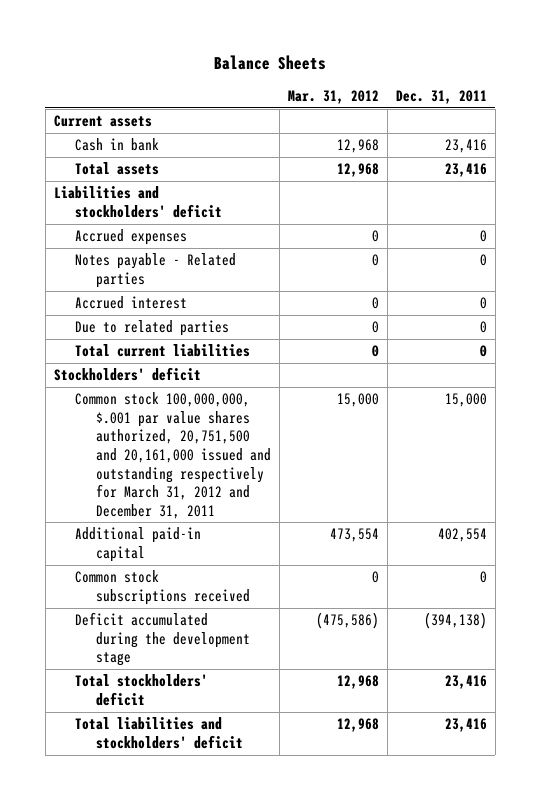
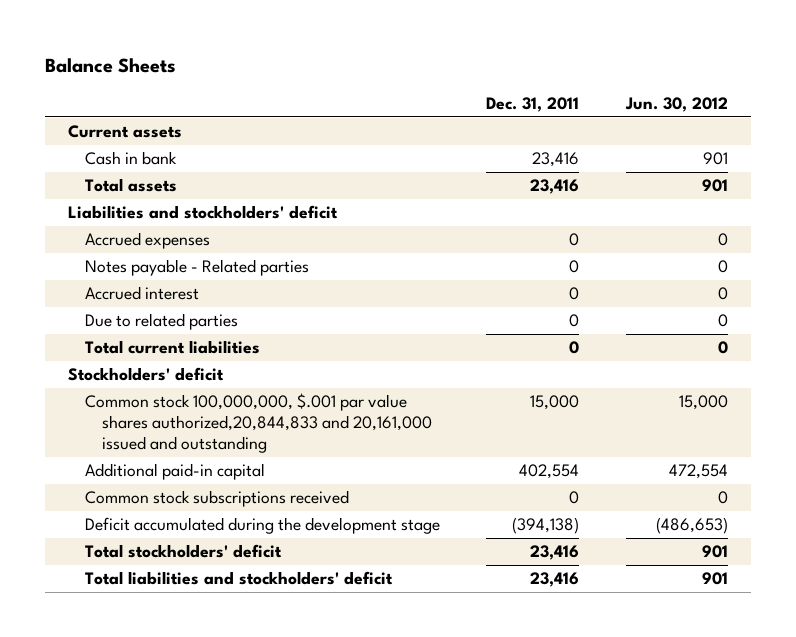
[287,89,379,104] Mar. 31, 2012 -> none
none -> [624,96,728,112] Jun. 30, 2012
[75,392,272,519] Common stock 100,000,000, $.001 par value shares authorized, 20,751,500 and 20,161,000 issued and outstanding respectively for March 31, 2012 and December 31, 2011 -> [84,393,432,454] Common stock 100,000,000, $.001 par value shares authorized,20,844,833 and 20,161,000 issued and outstanding

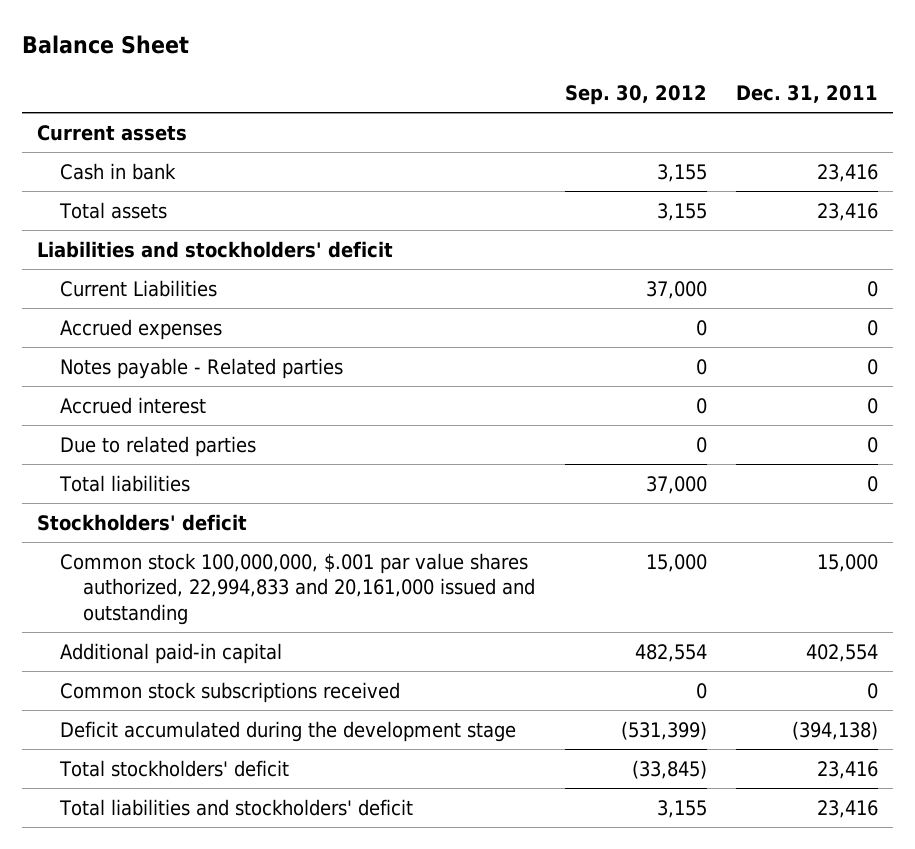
[44,58,176,74] Balance Sheets -> [21,34,189,54] Balance Sheet
[624,96,728,112] Jun. 30, 2012 -> none
none -> [564,84,707,105] Sep. 30, 2012
none -> [59,279,217,297] Current Liabilities
[84,340,260,355] Total current liabilities -> [58,474,190,492] Total liabilities
[84,393,432,454] Common stock 100,000,000, $.001 par value shares authorized,20,844,833 and 20,161,000 issued and outstanding -> [59,552,535,625] Common stock 100,000,000, $.001 par value shares authorized, 22,994,833 and 20,161,000 issued and outstanding

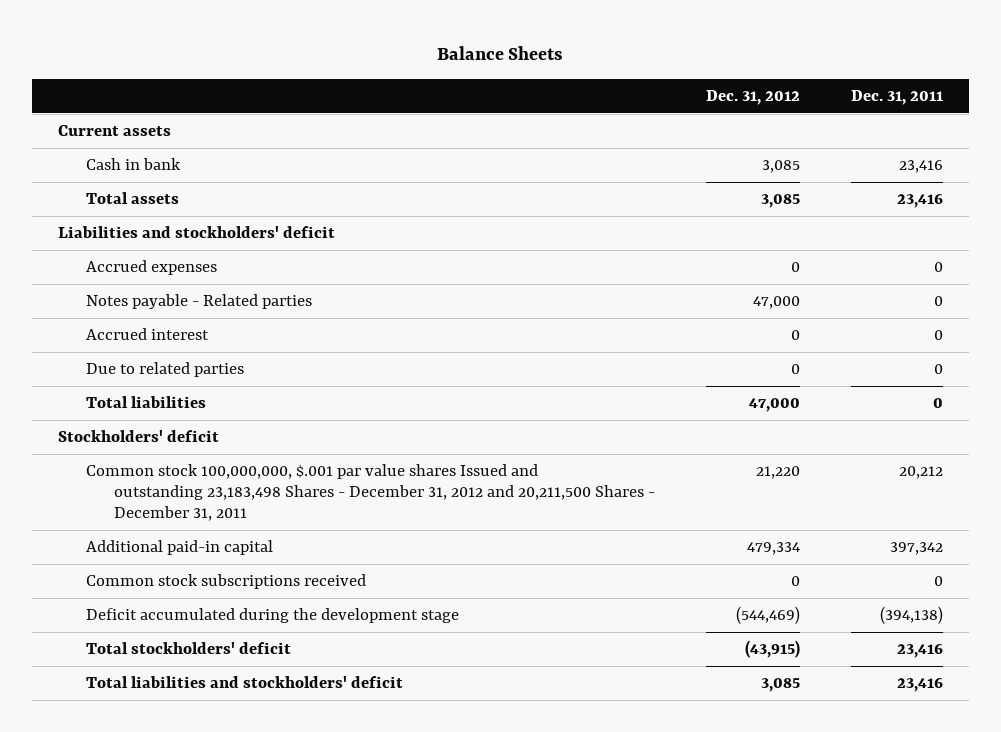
[21,34,189,54] Balance Sheet -> [437,46,564,61] Balance Sheets
[564,84,707,105] Sep. 30, 2012 -> none
none -> [706,89,801,105] Dec. 31, 2012
[59,279,217,297] Current Liabilities -> none
[59,552,535,625] Common stock 100,000,000, $.001 par value shares authorized, 22,994,833 and 20,161,000 issued and outstanding -> [85,464,656,522] Common stock 100,000,000, $.001 par value shares Issued and outstanding 23,183,498 Shares - December 31, 2012 and 20,211,500 Shares - December 31, 2011
[817,553,879,572] 15,000 -> [899,466,944,480] 20,212
[806,643,879,662] 402,554 -> [890,542,944,556] 397,342

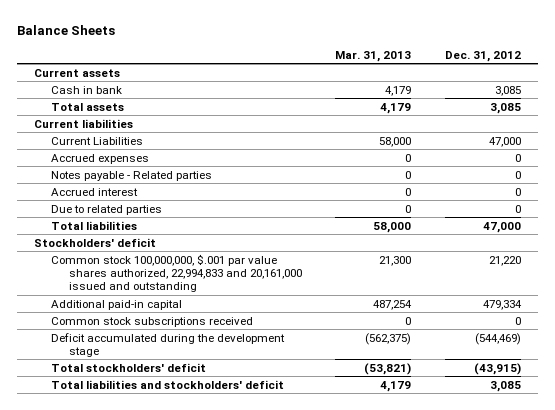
[851,89,944,105] Dec. 31, 2011 -> none
none -> [335,50,412,62] Mar. 31, 2013
[57,226,335,239] Liabilities and stockholders' deficit -> none
none -> [33,118,133,128] Current liabilities
none -> [51,136,144,145] Current Liabilities
[753,296,801,310] 47,000 -> [514,170,521,179] 0
[85,464,656,522] Common stock 100,000,000, $.001 par value shares Issued and outstanding 23,183,498 Shares - December 31, 2012 and 20,211,500 Shares - December 31, 2011 -> [51,253,302,293] Common stock 100,000,000, $.001 par value shares authorized, 22,994,833 and 20,161,000 issued and outstanding

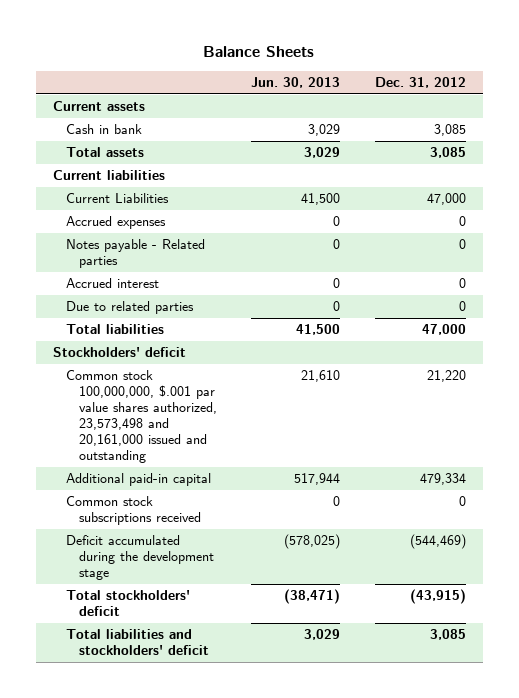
[335,50,412,62] Mar. 31, 2013 -> none
none -> [251,77,341,89] Jun. 30, 2013
[51,253,302,293] Common stock 100,000,000, $.001 par value shares authorized, 22,994,833 and 20,161,000 issued and outstanding -> [66,370,218,464] Common stock 100,000,000, $.001 par value shares authorized, 23,573,498 and 20,161,000 issued and outstanding

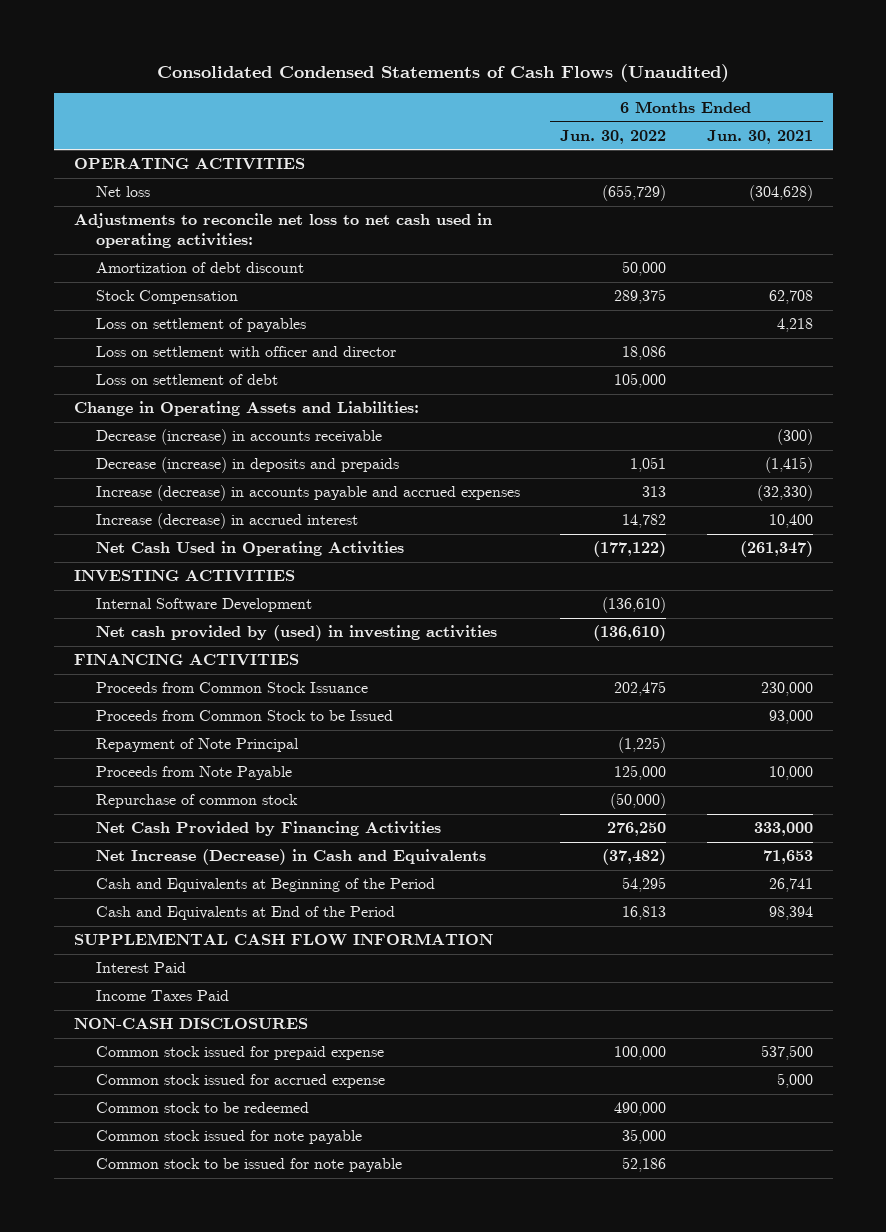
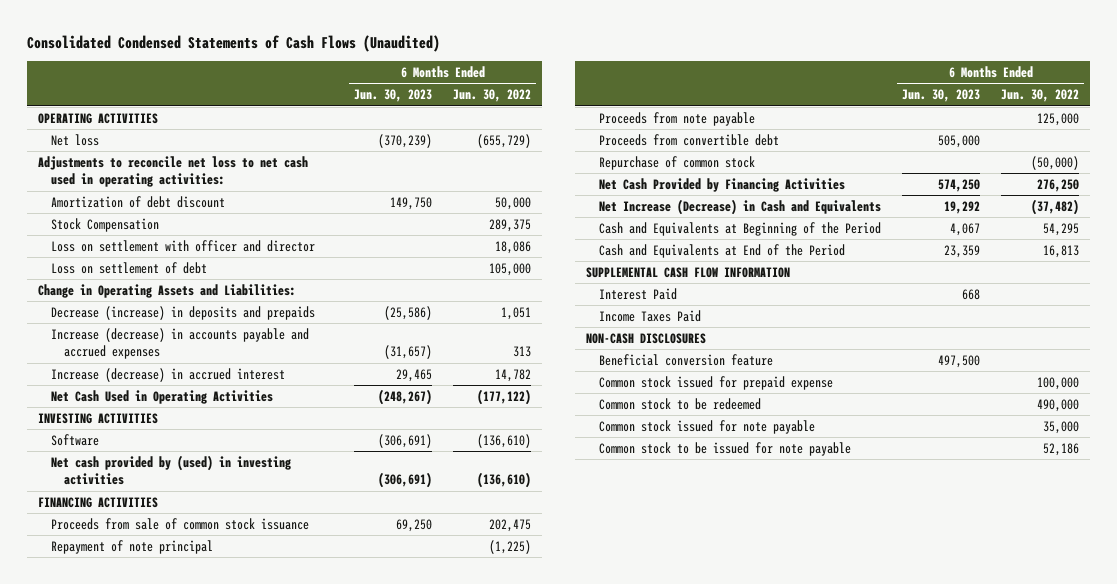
[706,129,813,144] Jun. 30, 2021 -> none
none -> [354,89,433,103] Jun. 30, 2023
[95,318,306,333] Loss on settlement of payables -> none
[95,429,382,446] Decrease (increase) in accounts receivable -> none
[95,598,312,613] Internal Software Development -> [50,433,99,446] Software
[95,710,393,722] Proceeds from Common Stock to be Issued -> none
[95,682,368,694] Proceeds from Common Stock Issuance -> [50,517,309,530] Proceeds from sale of common stock issuance
[95,738,299,753] Repayment of Note Principal -> [50,539,213,554] Repayment of note principal
[95,766,292,781] Proceeds from Note Payable -> [598,111,755,126] Proceeds from note payable
none -> [598,133,779,146] Proceeds from convertible debt
none -> [598,353,773,366] Beneficial conversion feature
[95,1074,385,1089] Common stock issued for accrued expense -> none

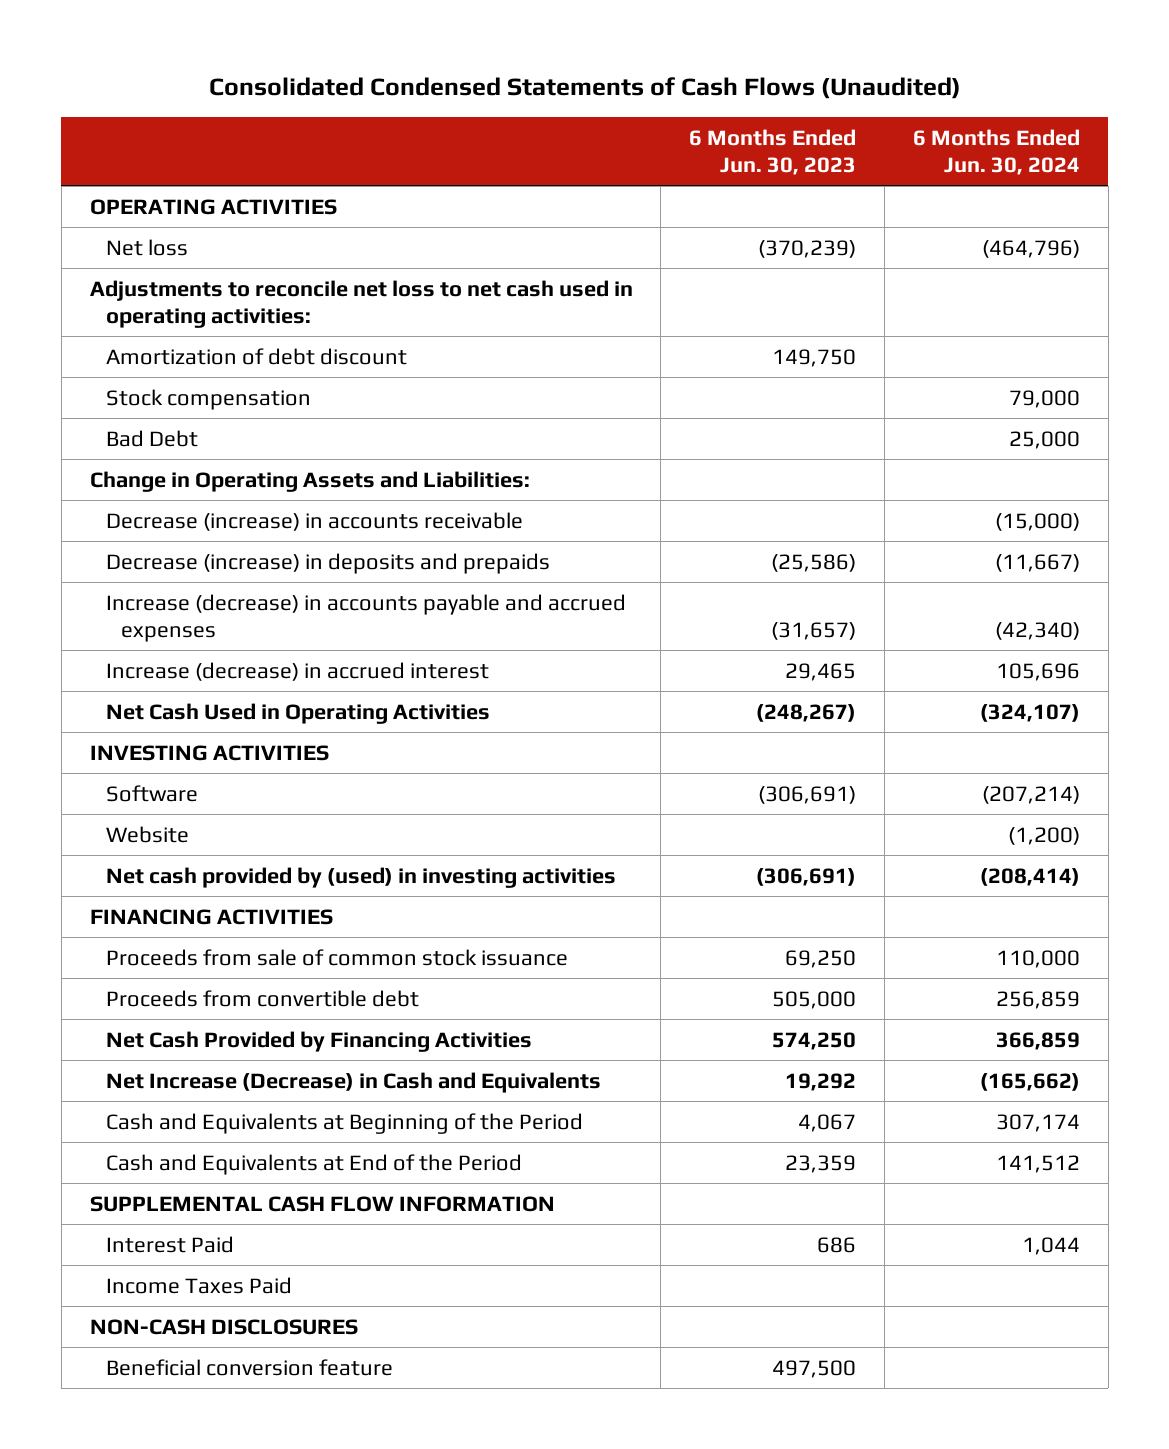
[453,89,532,103] Jun. 30, 2022 -> none
none -> [912,128,1080,175] 6 Months Ended Jun. 30, 2024
[50,239,315,252] Loss on settlement with officer and director -> none
[50,217,159,232] Stock Compensation -> [105,388,311,410] Stock compensation
[50,261,207,274] Loss on settlement of debt -> [105,429,198,447] Bad Debt
none -> [105,511,523,531] Decrease (increase) in accounts receivable
none -> [105,825,189,843] Website
[50,539,213,554] Repayment of note principal -> none
[598,111,755,126] Proceeds from note payable -> none
[598,155,755,170] Repurchase of common stock -> none
[962,288,981,300] 668 -> [817,1236,857,1253] 686
[598,375,833,390] Common stock issued for prepaid expense -> none
[598,397,761,410] Common stock to be redeemed -> none
[598,419,815,434] Common stock issued for note payable -> none
[598,441,851,456] Common stock to be issued for note payable -> none

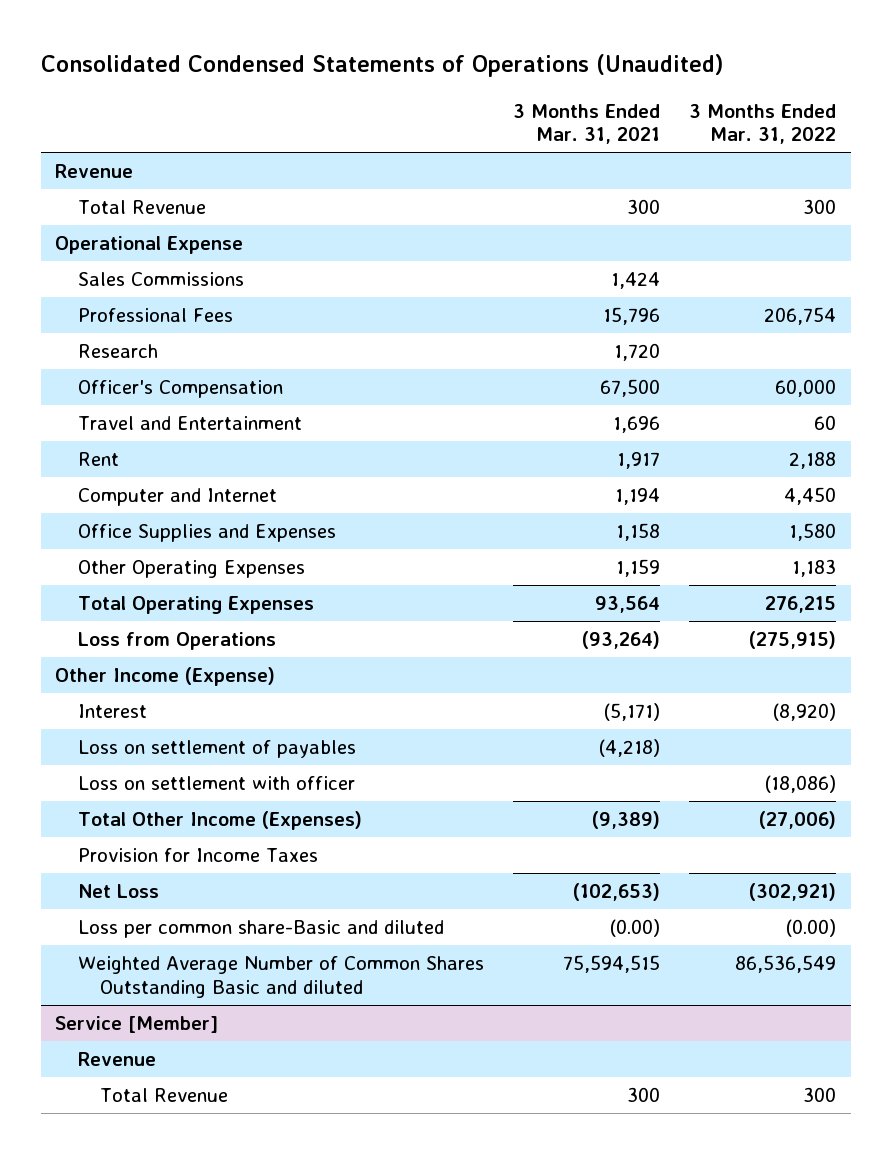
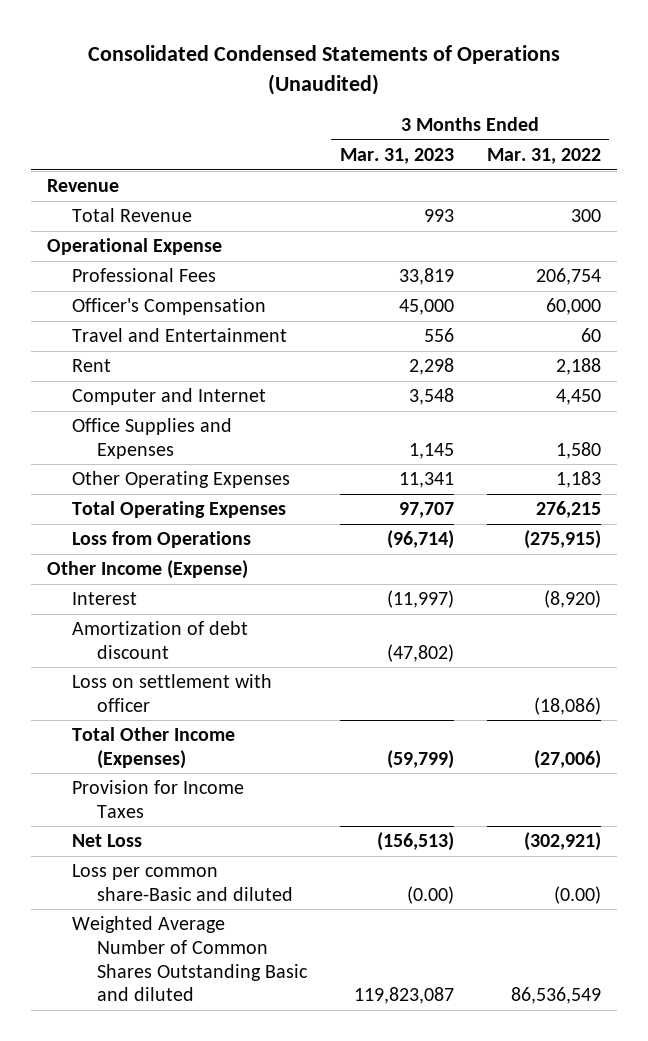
[512,103,660,145] 3 Months Ended Mar. 31, 2021 -> none
none -> [339,148,454,165] Mar. 31, 2023
[77,271,244,286] Sales Commissions -> none
[77,343,158,358] Research -> none
[77,739,356,758] Loss on settlement of payables -> none
none -> [72,621,249,659] Amortization of debt discount
[55,1015,219,1033] Service [Member] -> none
[77,1051,156,1066] Revenue -> none
[100,1087,229,1102] Total Revenue -> none

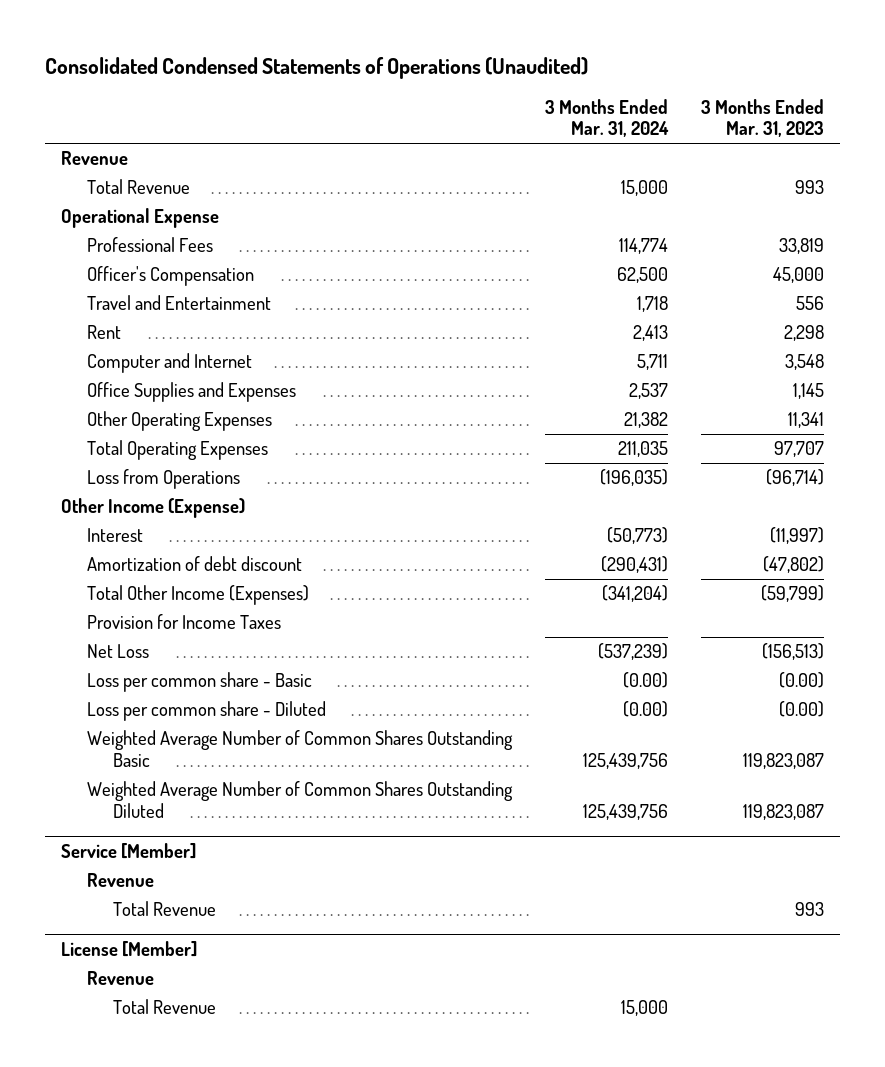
[486,148,601,165] Mar. 31, 2022 -> none
none -> [544,98,669,138] 3 Months Ended Mar. 31, 2024
[72,674,273,712] Loss on settlement with officer -> none
[72,864,293,901] Loss per common share-Basic and diluted -> [87,672,313,693] Loss per common share - Basic
none -> [87,701,327,722] Loss per common share - Diluted
[72,916,308,1002] Weighted Average Number of Common Shares Outstanding Basic and diluted -> [87,730,514,767] Weighted Average Number of Common Shares Outstanding Basic
none -> [87,781,514,818] Weighted Average Number of Common Shares Outstanding Diluted
none -> [61,843,197,860] Service [Member]
none -> [87,873,155,888] Revenue
none -> [113,901,217,917] Total Revenue
none -> [61,941,198,958] License [Member]
none -> [87,971,155,986] Revenue
none -> [113,999,217,1015] Total Revenue

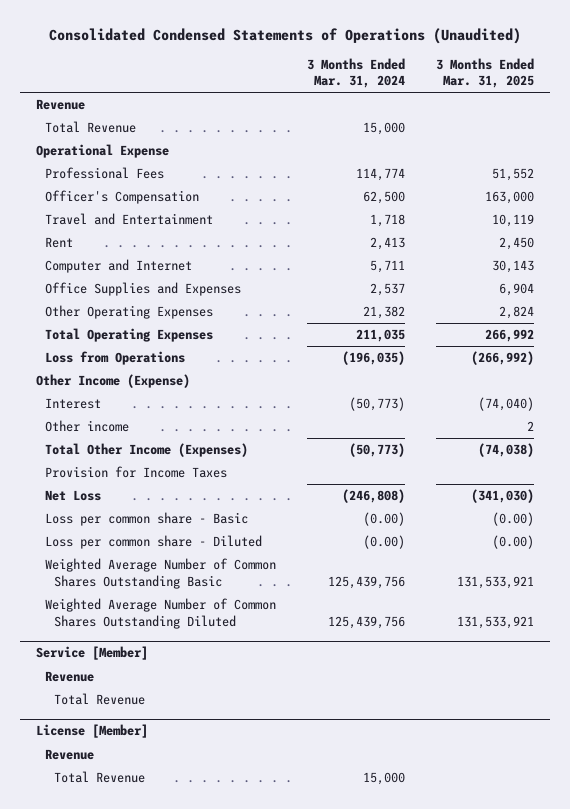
[700,98,824,138] 3 Months Ended Mar. 31, 2023 -> none
none -> [436,57,535,89] 3 Months Ended Mar. 31, 2025
[87,556,303,572] Amortization of debt discount -> none
none -> [44,420,129,433] Other income
[601,585,668,603] (341,204) -> [349,443,406,458] (50,773)
[597,643,668,661] (537,239) -> [342,489,406,504] (246,808)

